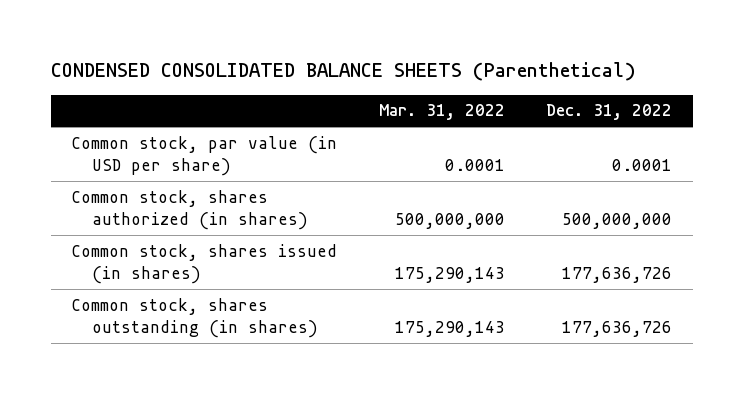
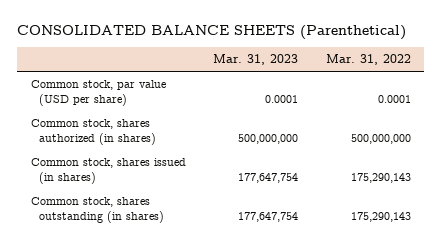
[50,62,636,82] CONDENSED CONSOLIDATED BALANCE SHEETS (Parenthetical) -> [17,25,407,41] CONSOLIDATED BALANCE SHEETS (Parenthetical)
[545,104,672,121] Dec. 31, 2022 -> none
none -> [213,54,299,66] Mar. 31, 2023
[71,135,338,176] Common stock, par value (in USD per share) -> [30,80,166,106] Common stock, par value (USD per share)

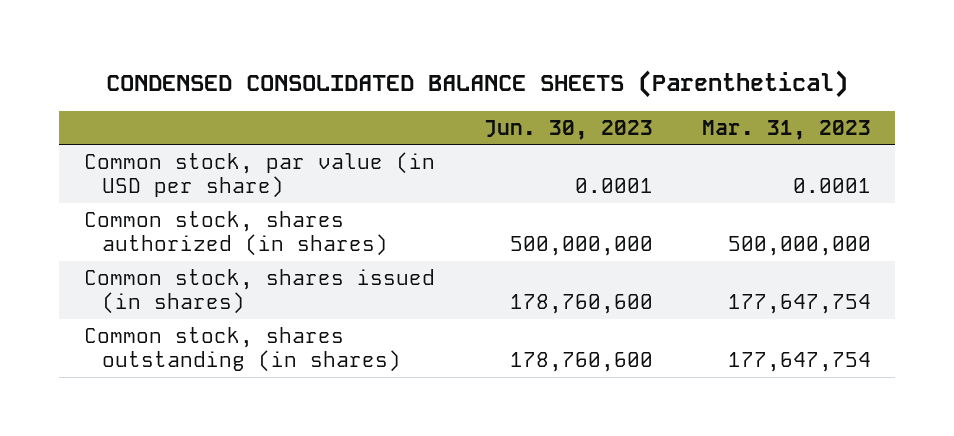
[17,25,407,41] CONSOLIDATED BALANCE SHEETS (Parenthetical) -> [106,69,849,98] CONDENSED CONSOLIDATED BALANCE SHEETS (Parenthetical)
[325,54,411,66] Mar. 31, 2022 -> none
none -> [483,120,653,141] Jun. 30, 2023
[30,80,166,106] Common stock, par value (USD per share) -> [83,151,435,199] Common stock, par value (in USD per share)

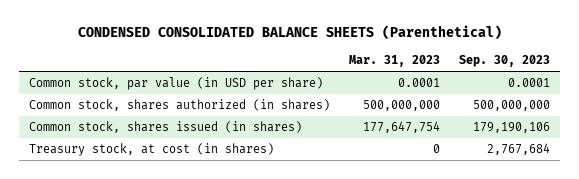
[483,120,653,141] Jun. 30, 2023 -> none
none -> [459,54,551,67] Sep. 30, 2023
[83,326,401,373] Common stock, shares outstanding (in shares) -> none
none -> [28,143,274,157] Treasury stock, at cost (in shares)

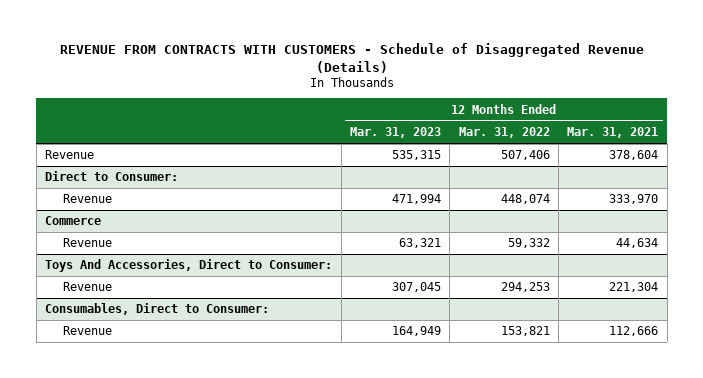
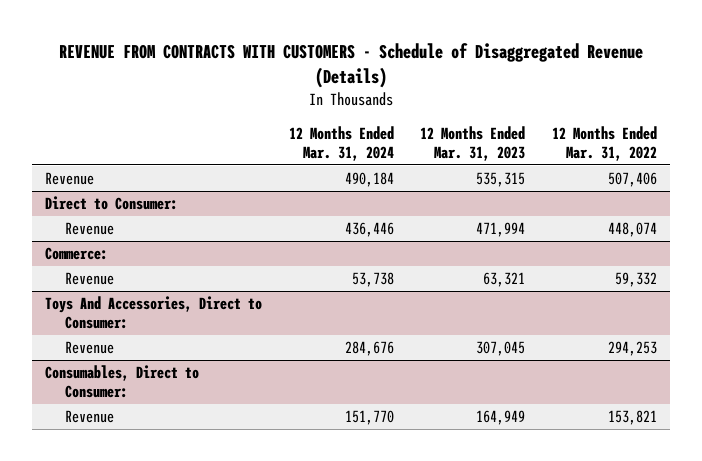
[567,127,659,139] Mar. 31, 2021 -> none
none -> [288,126,394,161] 12 Months Ended Mar. 31, 2024
[45,216,102,226] Commerce -> [45,247,109,261] Commerce:

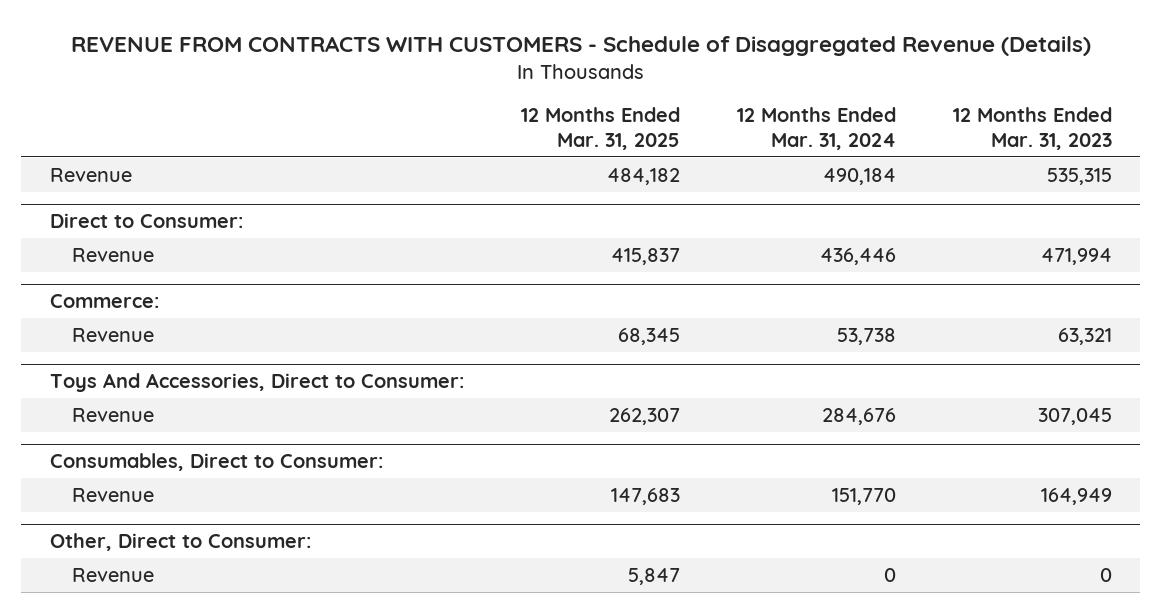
[551,126,657,161] 12 Months Ended Mar. 31, 2022 -> none
none -> [520,107,680,150] 12 Months Ended Mar. 31, 2025
none -> [49,533,311,552] Other, Direct to Consumer:
none -> [71,568,154,583] Revenue

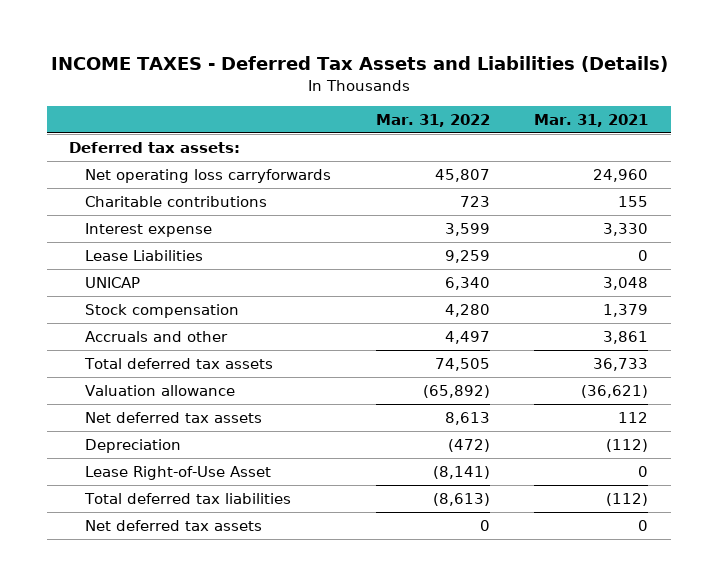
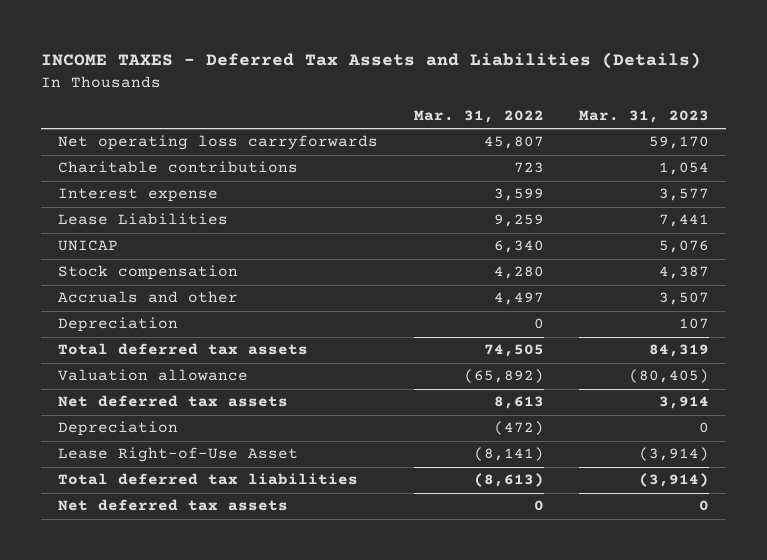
[534,113,649,127] Mar. 31, 2021 -> none
none -> [578,109,709,123] Mar. 31, 2023
[69,142,241,154] Deferred tax assets: -> none
none -> [58,317,179,333] Depreciation

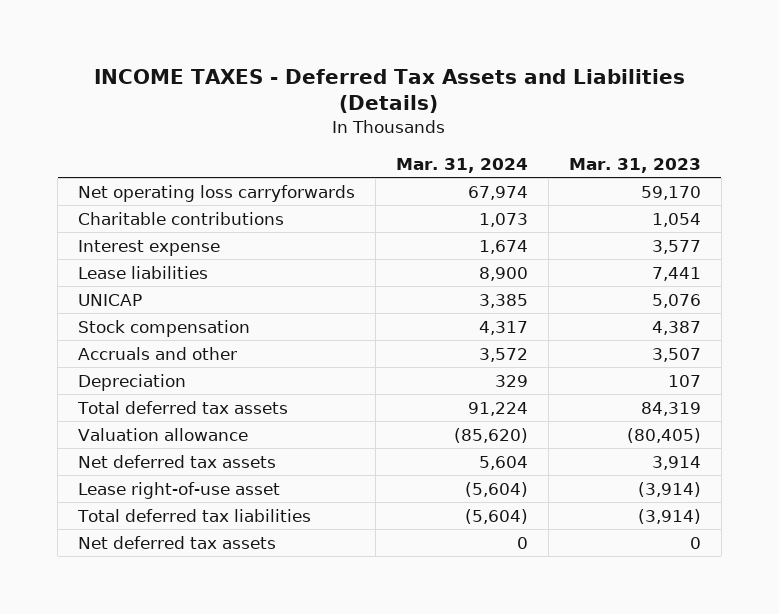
[413,109,544,123] Mar. 31, 2022 -> none
none -> [395,157,528,173] Mar. 31, 2024
[58,213,229,226] Lease Liabilities -> [78,265,209,279] Lease liabilities
[58,421,179,437] Depreciation -> none
[58,447,299,463] Lease Right-of-Use Asset -> [78,481,281,499] Lease right-of-use asset

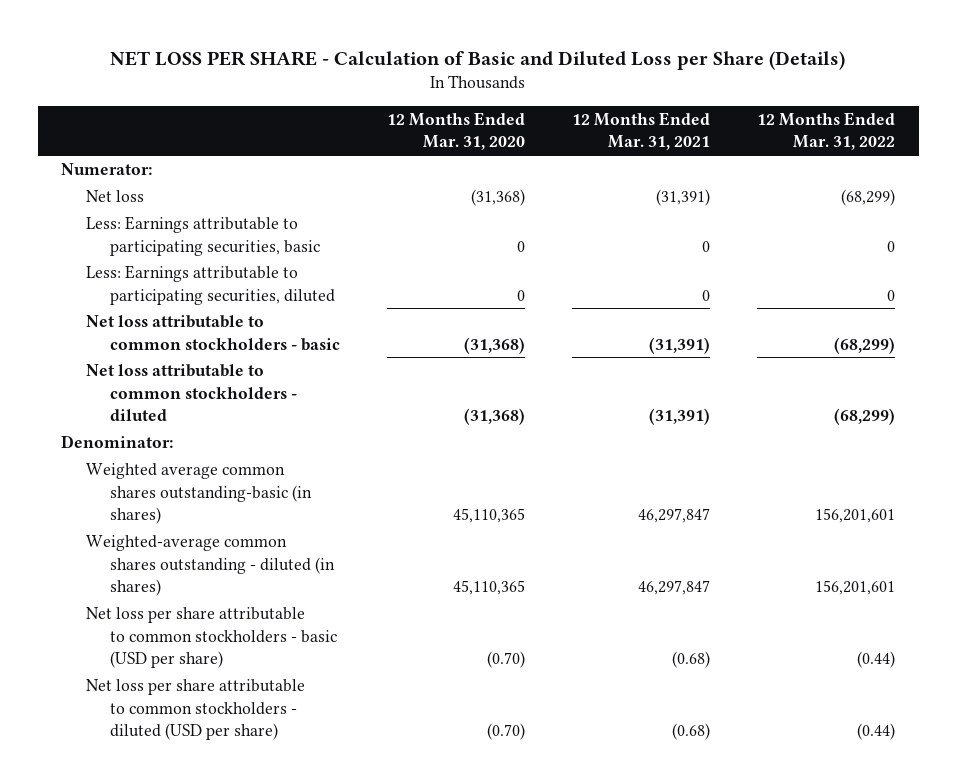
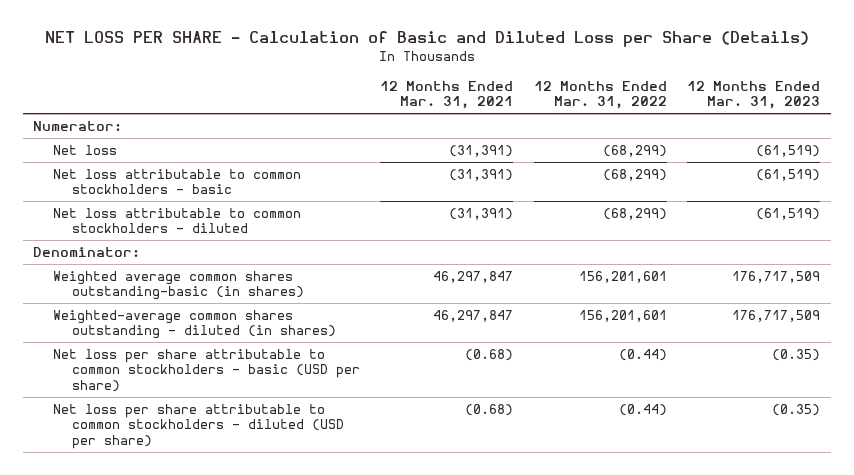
[387,111,526,151] 12 Months Ended Mar. 31, 2020 -> none
none -> [687,80,821,110] 12 Months Ended Mar. 31, 2023
[85,216,321,256] Less: Earnings attributable to participating securities, basic -> none
[85,265,336,305] Less: Earnings attributable to participating securities, diluted -> none

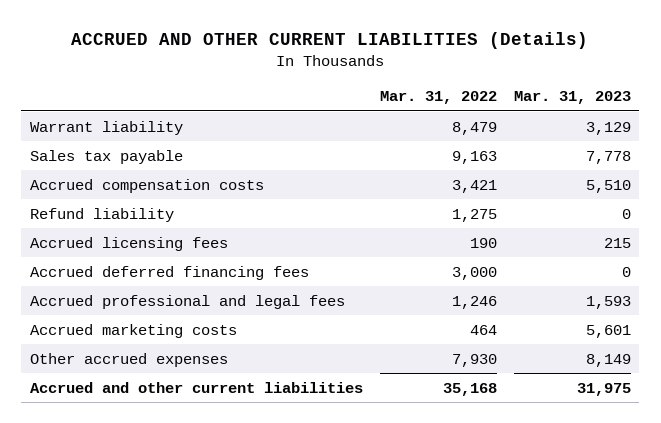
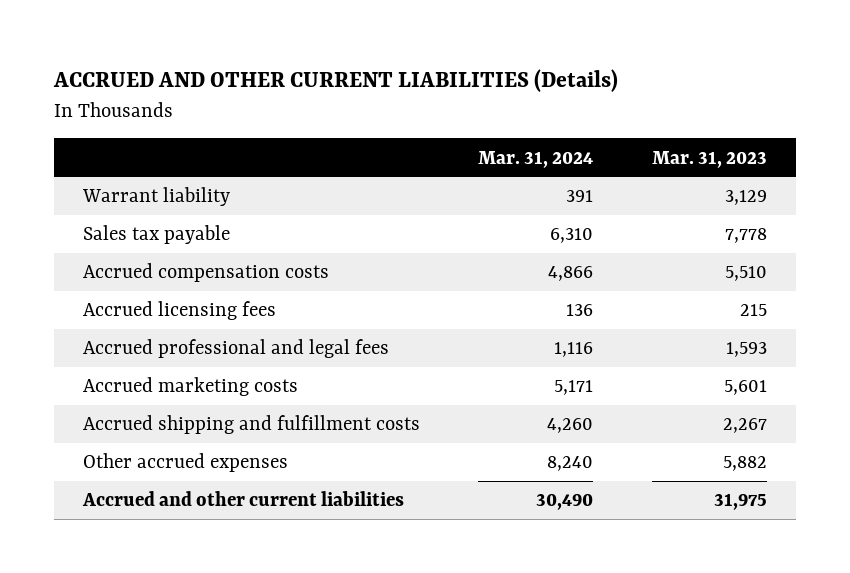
[379,90,497,104] Mar. 31, 2022 -> none
none -> [478,150,594,168] Mar. 31, 2024
[29,207,174,222] Refund liability -> none
[29,265,309,280] Accrued deferred financing fees -> none
none -> [82,415,420,435] Accrued shipping and fulfillment costs
[585,353,631,367] 8,149 -> [722,456,767,472] 5,882

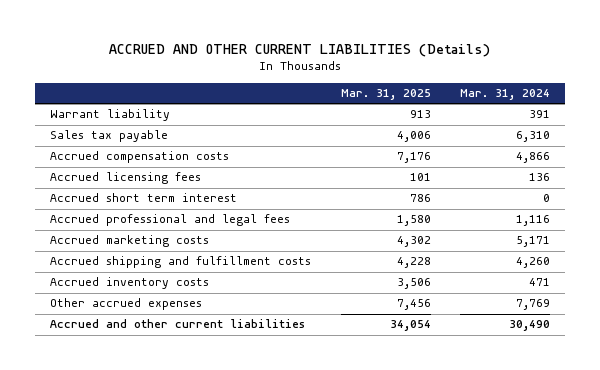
[651,150,767,168] Mar. 31, 2023 -> none
none -> [340,88,431,100] Mar. 31, 2025
none -> [49,193,237,203] Accrued short term interest
none -> [49,277,209,290] Accrued inventory costs
[547,456,594,472] 8,240 -> [516,299,551,311] 7,769

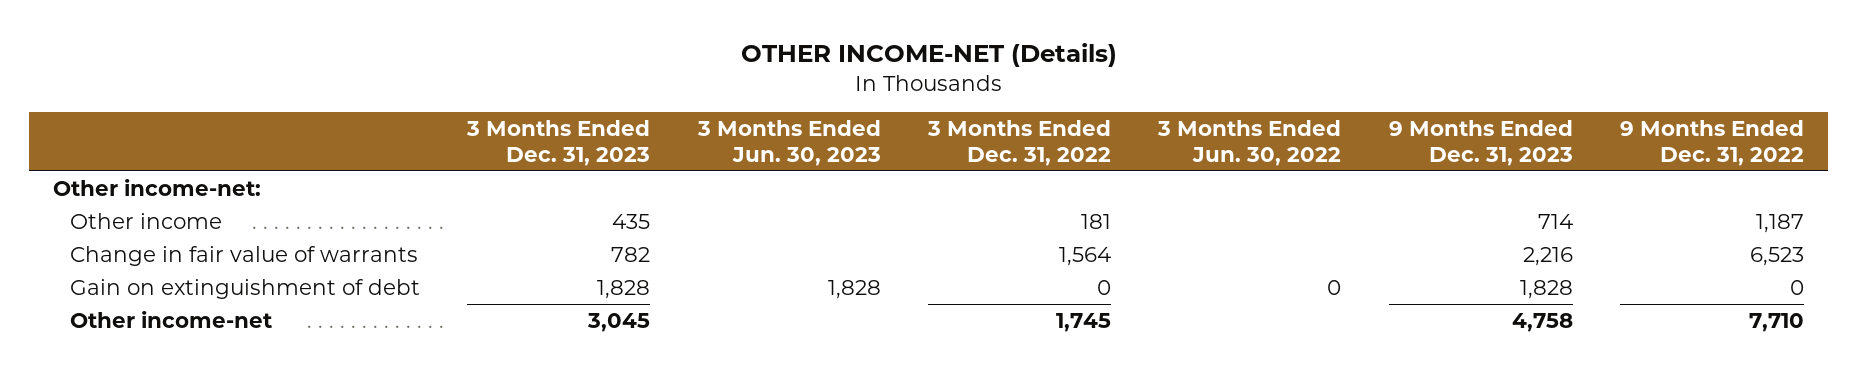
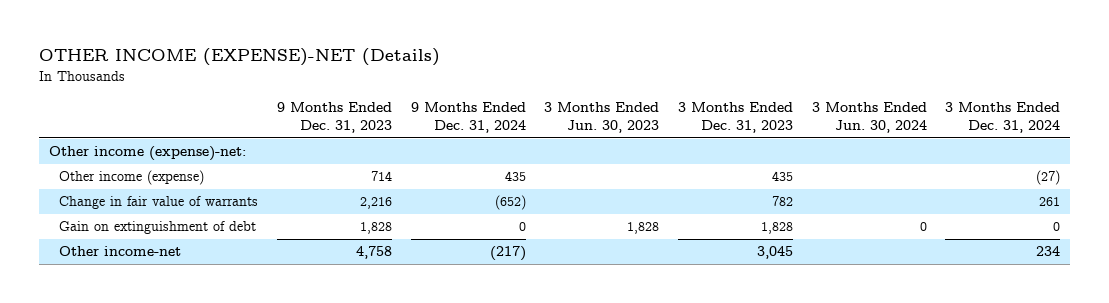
[740,43,1117,68] OTHER INCOME-NET (Details) -> [39,48,441,67] OTHER INCOME (EXPENSE)-NET (Details)
[927,120,1112,166] 3 Months Ended Dec. 31, 2022 -> none
[1157,120,1342,166] 3 Months Ended Jun. 30, 2022 -> none
[1620,120,1805,166] 9 Months Ended Dec. 31, 2022 -> none
none -> [410,102,526,134] 9 Months Ended Dec. 31, 2024
none -> [811,102,927,134] 3 Months Ended Jun. 30, 2024
none -> [945,102,1061,134] 3 Months Ended Dec. 31, 2024
[52,179,261,197] Other income-net: -> [48,146,246,162] Other income (expense)-net:
[69,213,222,230] Other income -> [59,170,205,186] Other income (expense)

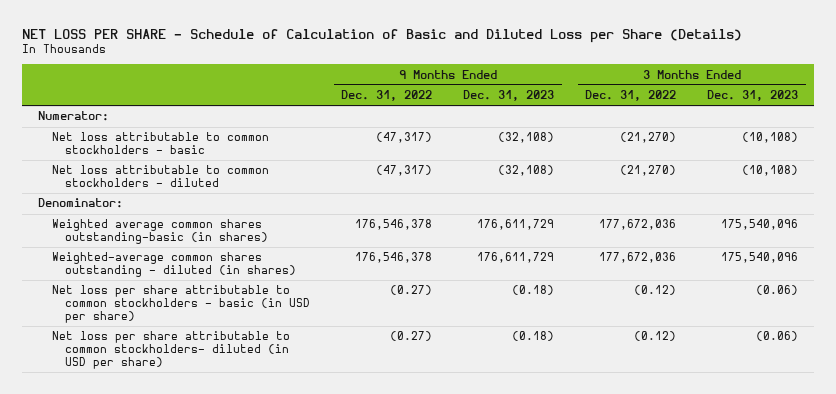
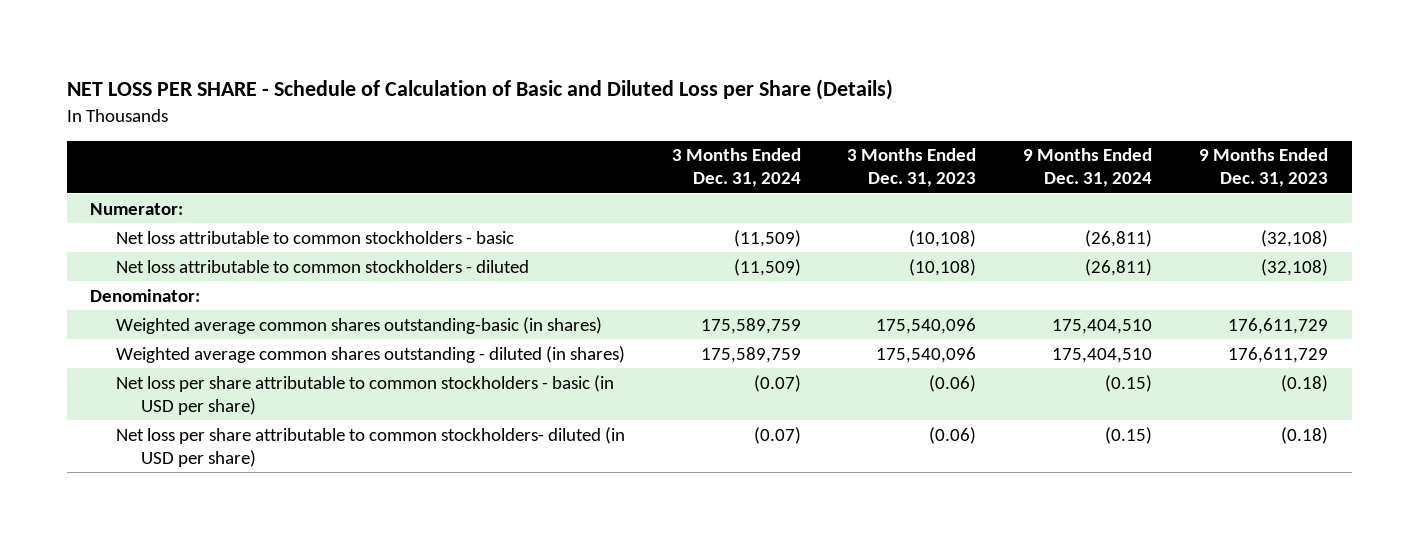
[341,90,433,102] Dec. 31, 2022 -> none
[585,90,677,102] Dec. 31, 2022 -> none
none -> [671,148,801,188] 3 Months Ended Dec. 31, 2024
none -> [1023,148,1153,188] 9 Months Ended Dec. 31, 2024
[51,252,297,278] Weighted-average common shares outstanding - diluted (in shares) -> [115,345,625,363] Weighted average common shares outstanding - diluted (in shares)

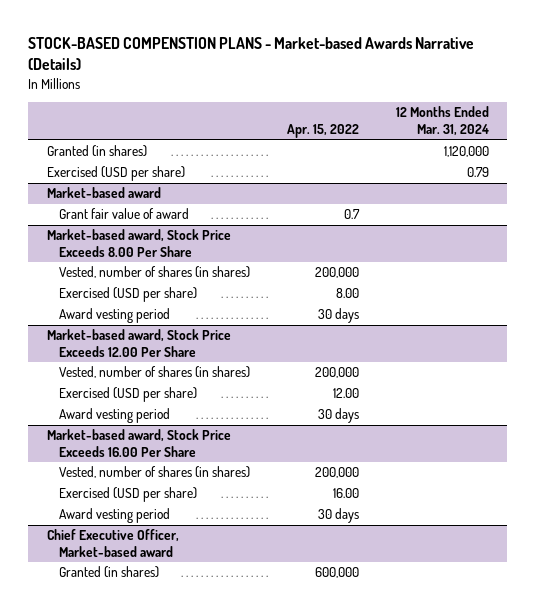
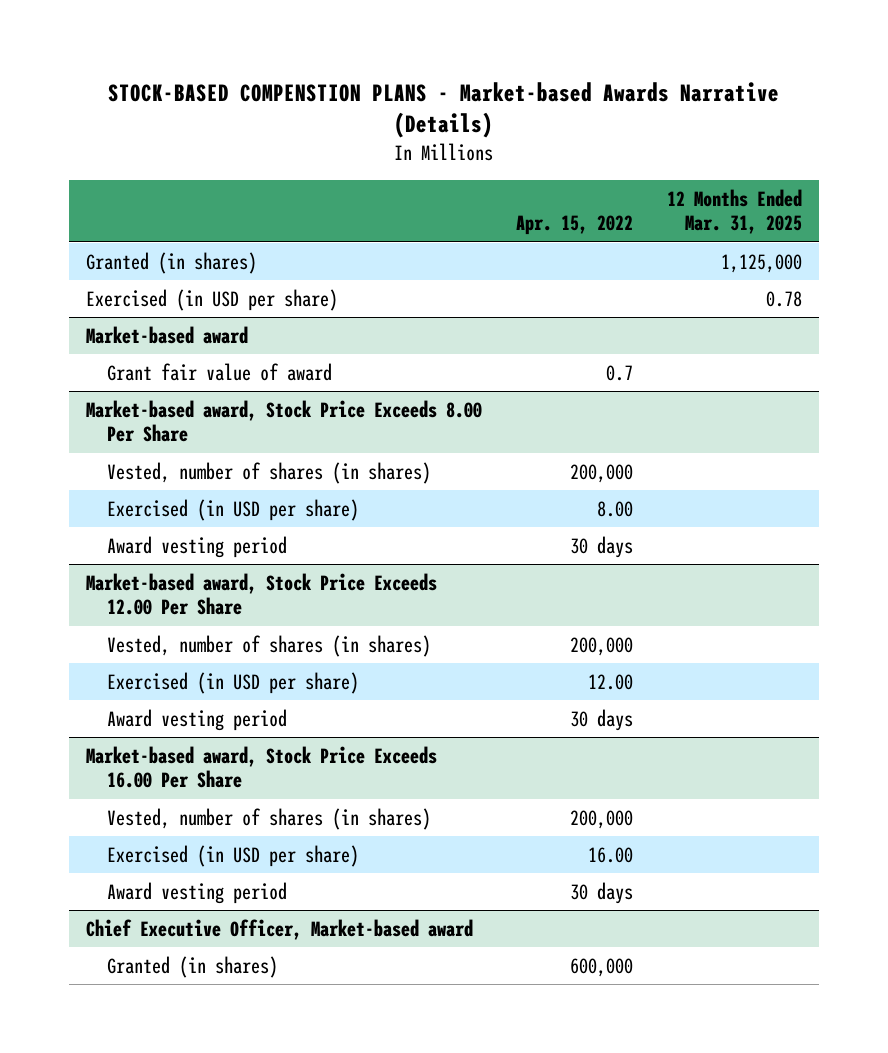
[395,106,489,137] 12 Months Ended Mar. 31, 2024 -> none
none -> [667,188,803,235] 12 Months Ended Mar. 31, 2025
[47,166,186,182] Exercised (USD per share) -> [86,288,339,311] Exercised (in USD per share)
[58,287,197,303] Exercised (USD per share) -> [106,498,359,521] Exercised (in USD per share)
[58,387,197,403] Exercised (USD per share) -> [106,671,359,694] Exercised (in USD per share)
[58,487,197,503] Exercised (USD per share) -> [106,844,359,867] Exercised (in USD per share)

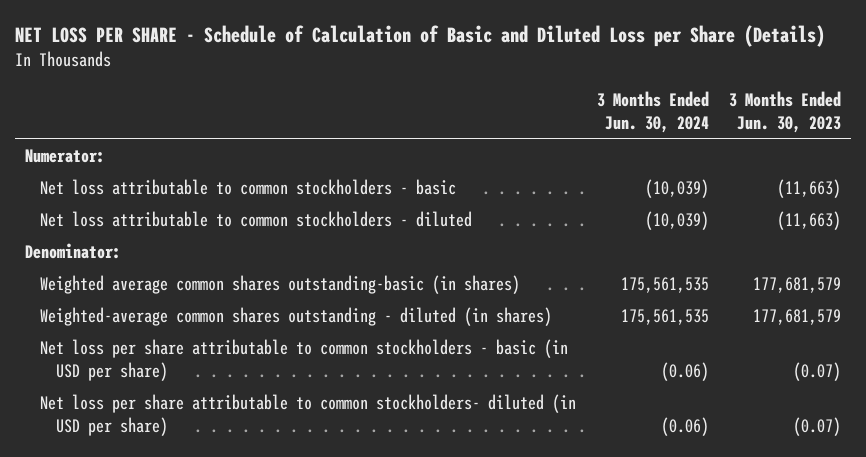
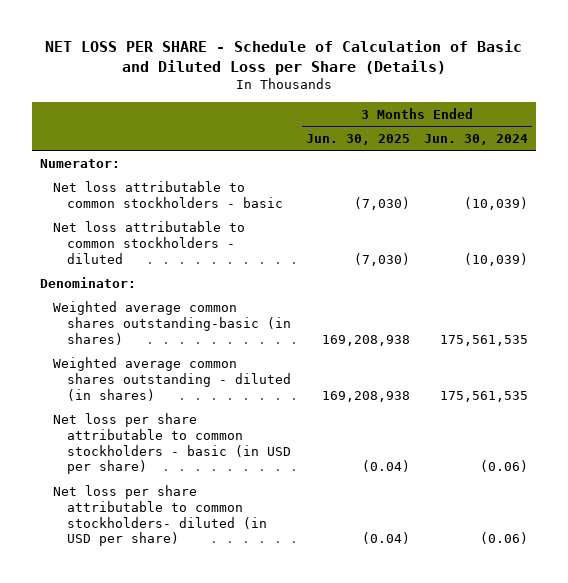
[728,91,841,134] 3 Months Ended Jun. 30, 2023 -> none
none -> [305,133,410,145] Jun. 30, 2025
[40,307,553,327] Weighted-average common shares outstanding - diluted (in shares) -> [53,356,291,401] Weighted average common shares outstanding - diluted (in shares)

